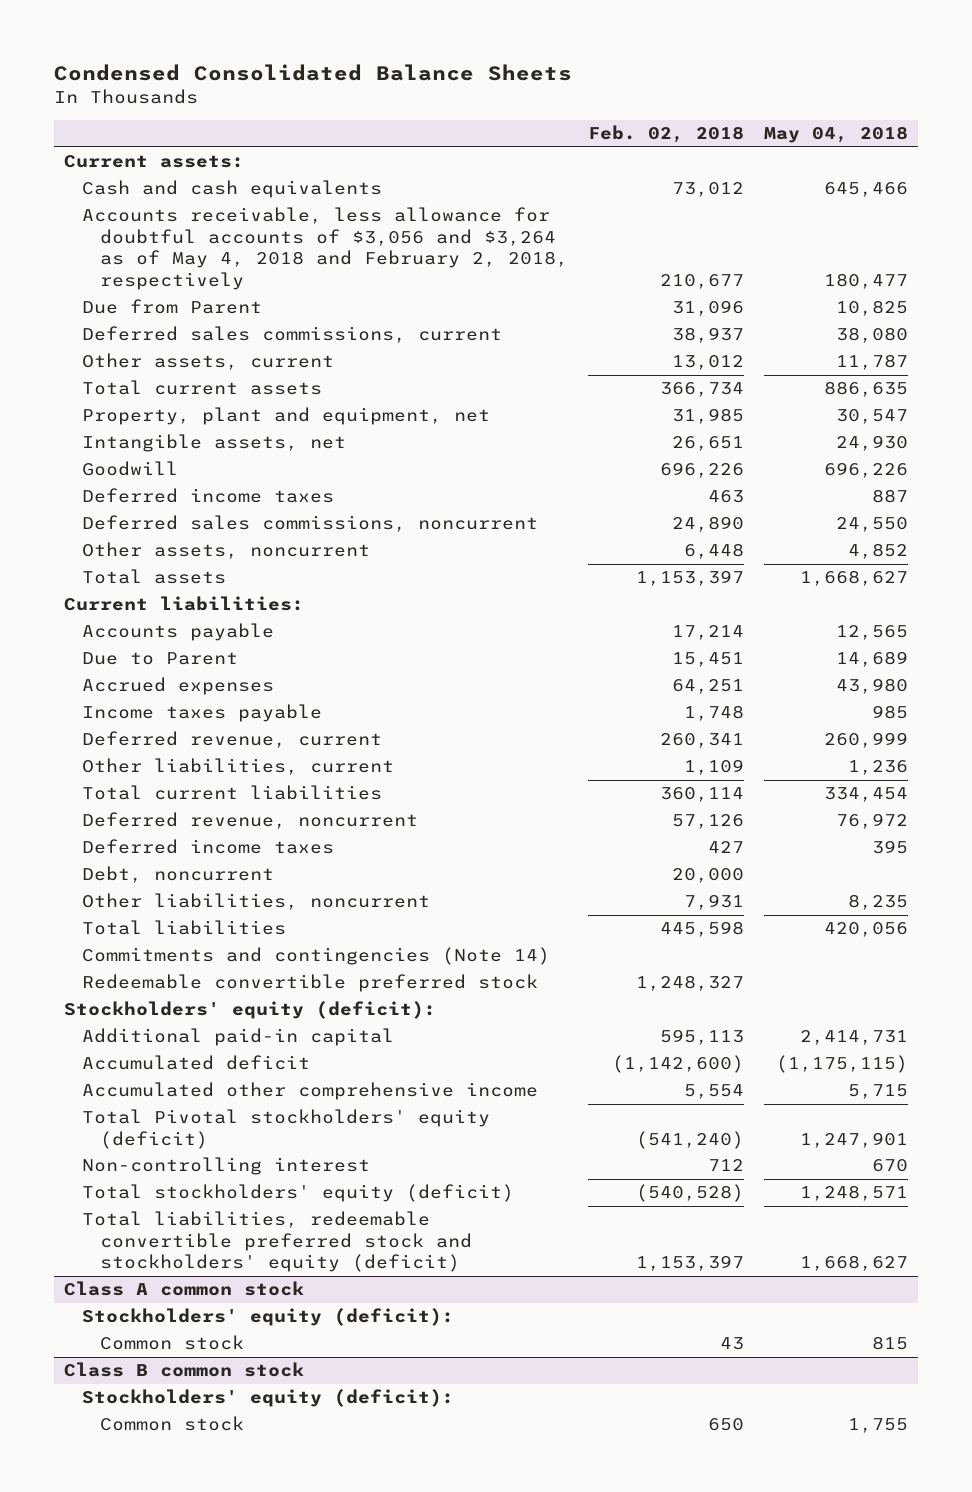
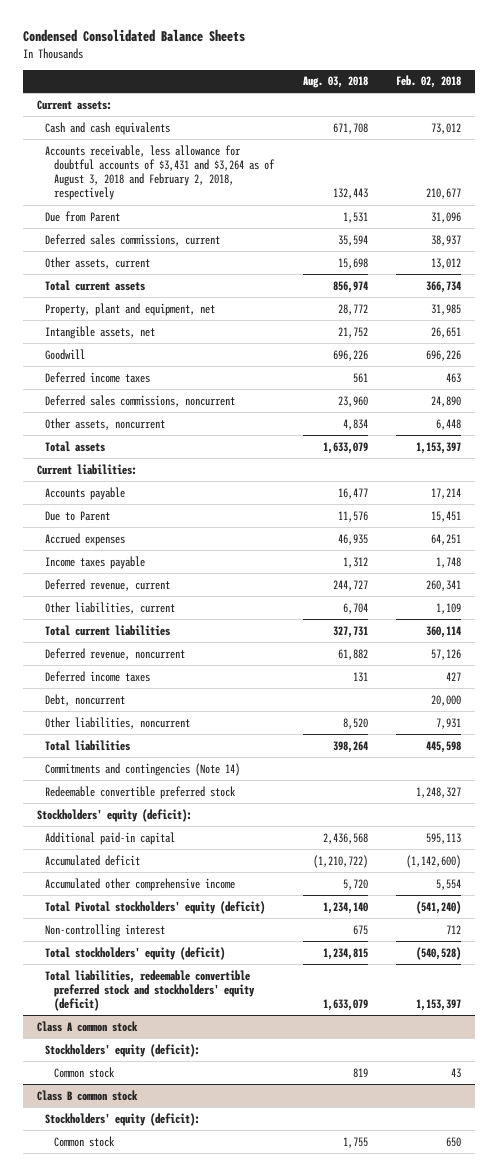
[763,126,908,144] May 04, 2018 -> none
none -> [302,76,368,89] Aug. 03, 2018
[81,207,568,291] Accounts receivable, less allowance for doubtful accounts of $3,056 and $3,264 as of May 4, 2018 and February 2, 2018, respectively -> [45,144,276,201] Accounts receivable, less allowance for doubtful accounts of $3,431 and $3,264 as of August 3, 2018 and February 2, 2018, respectively

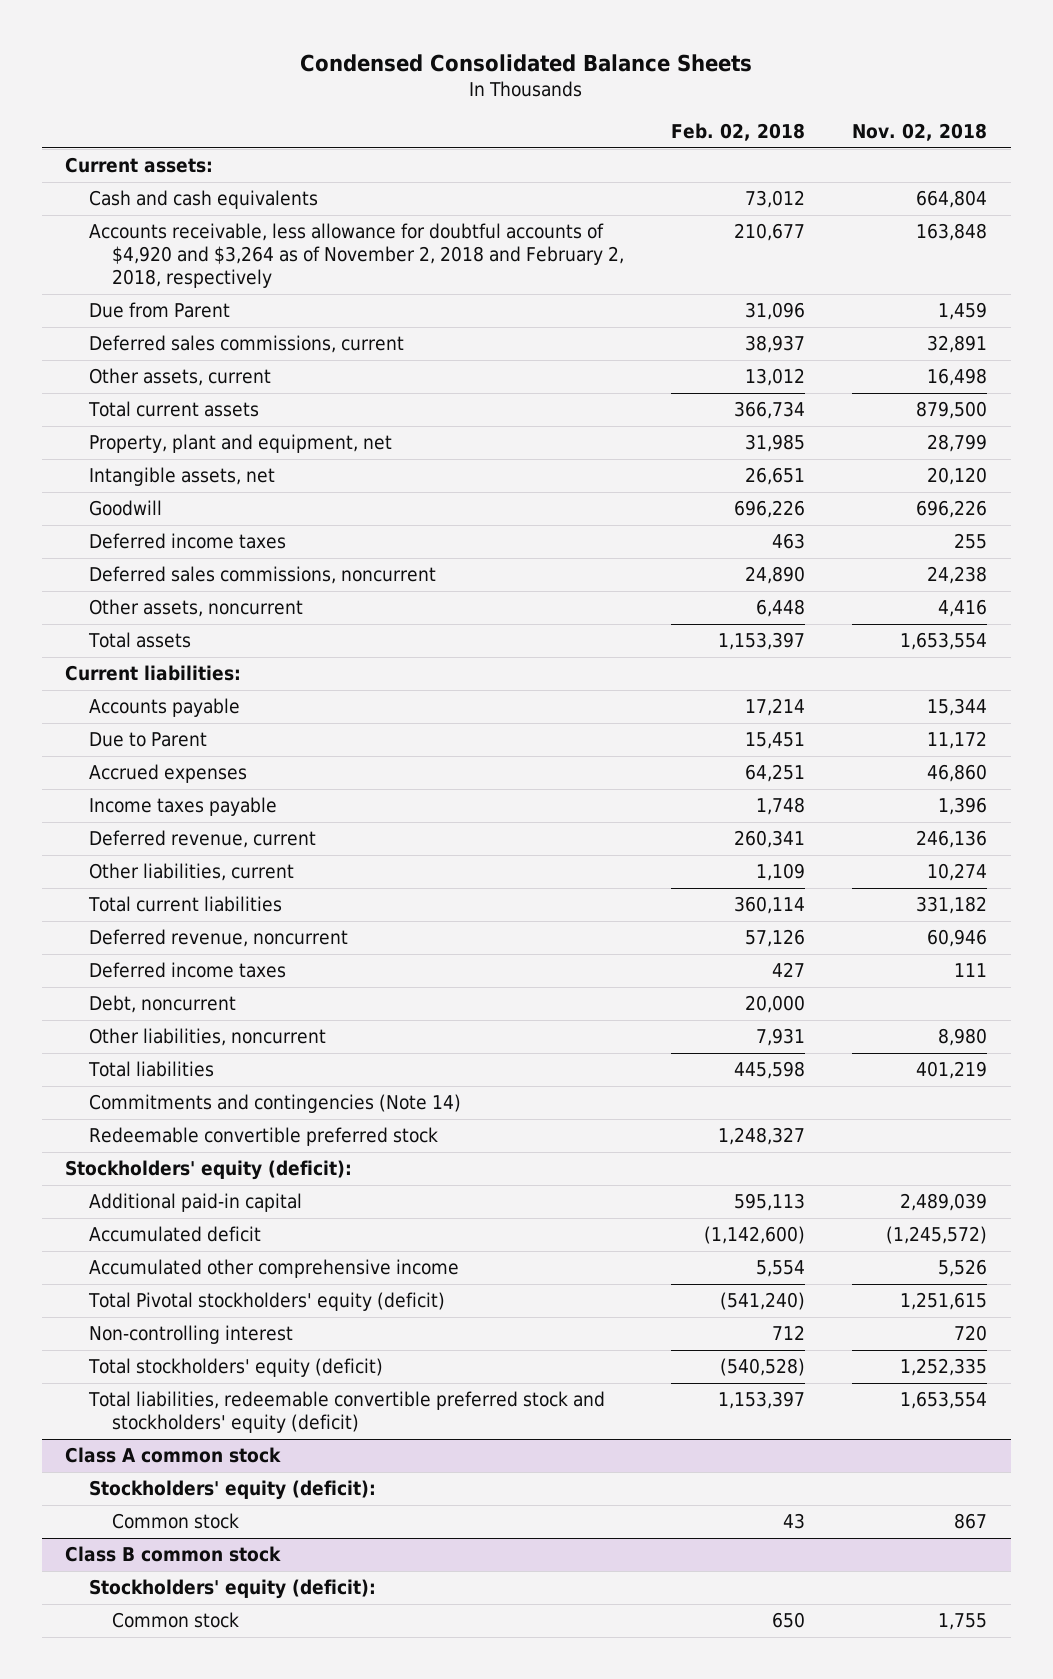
[302,76,368,89] Aug. 03, 2018 -> none
none -> [852,123,988,142] Nov. 02, 2018
[45,144,276,201] Accounts receivable, less allowance for doubtful accounts of $3,431 and $3,264 as of August 3, 2018 and February 2, 2018, respectively -> [88,223,625,289] Accounts receivable, less allowance for doubtful accounts of $4,920 and $3,264 as of November 2, 2018 and February 2, 2018, respectively

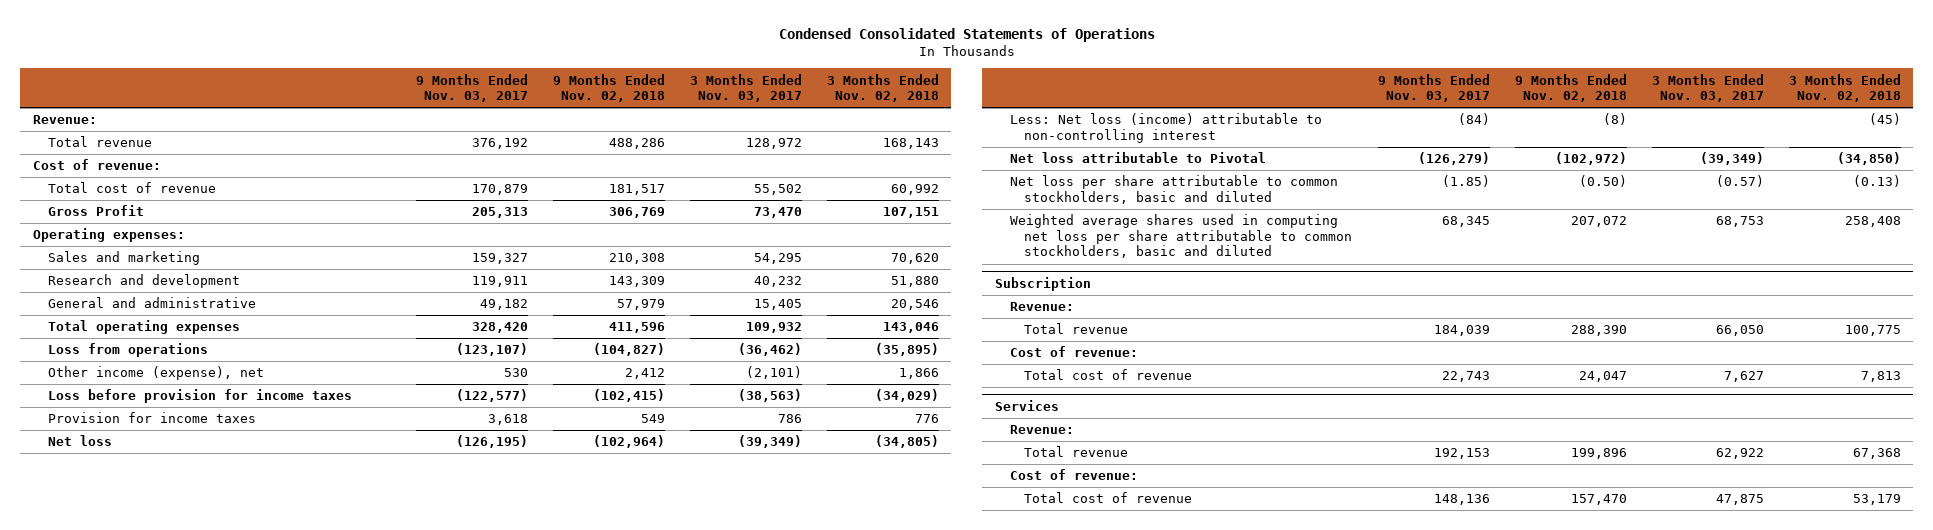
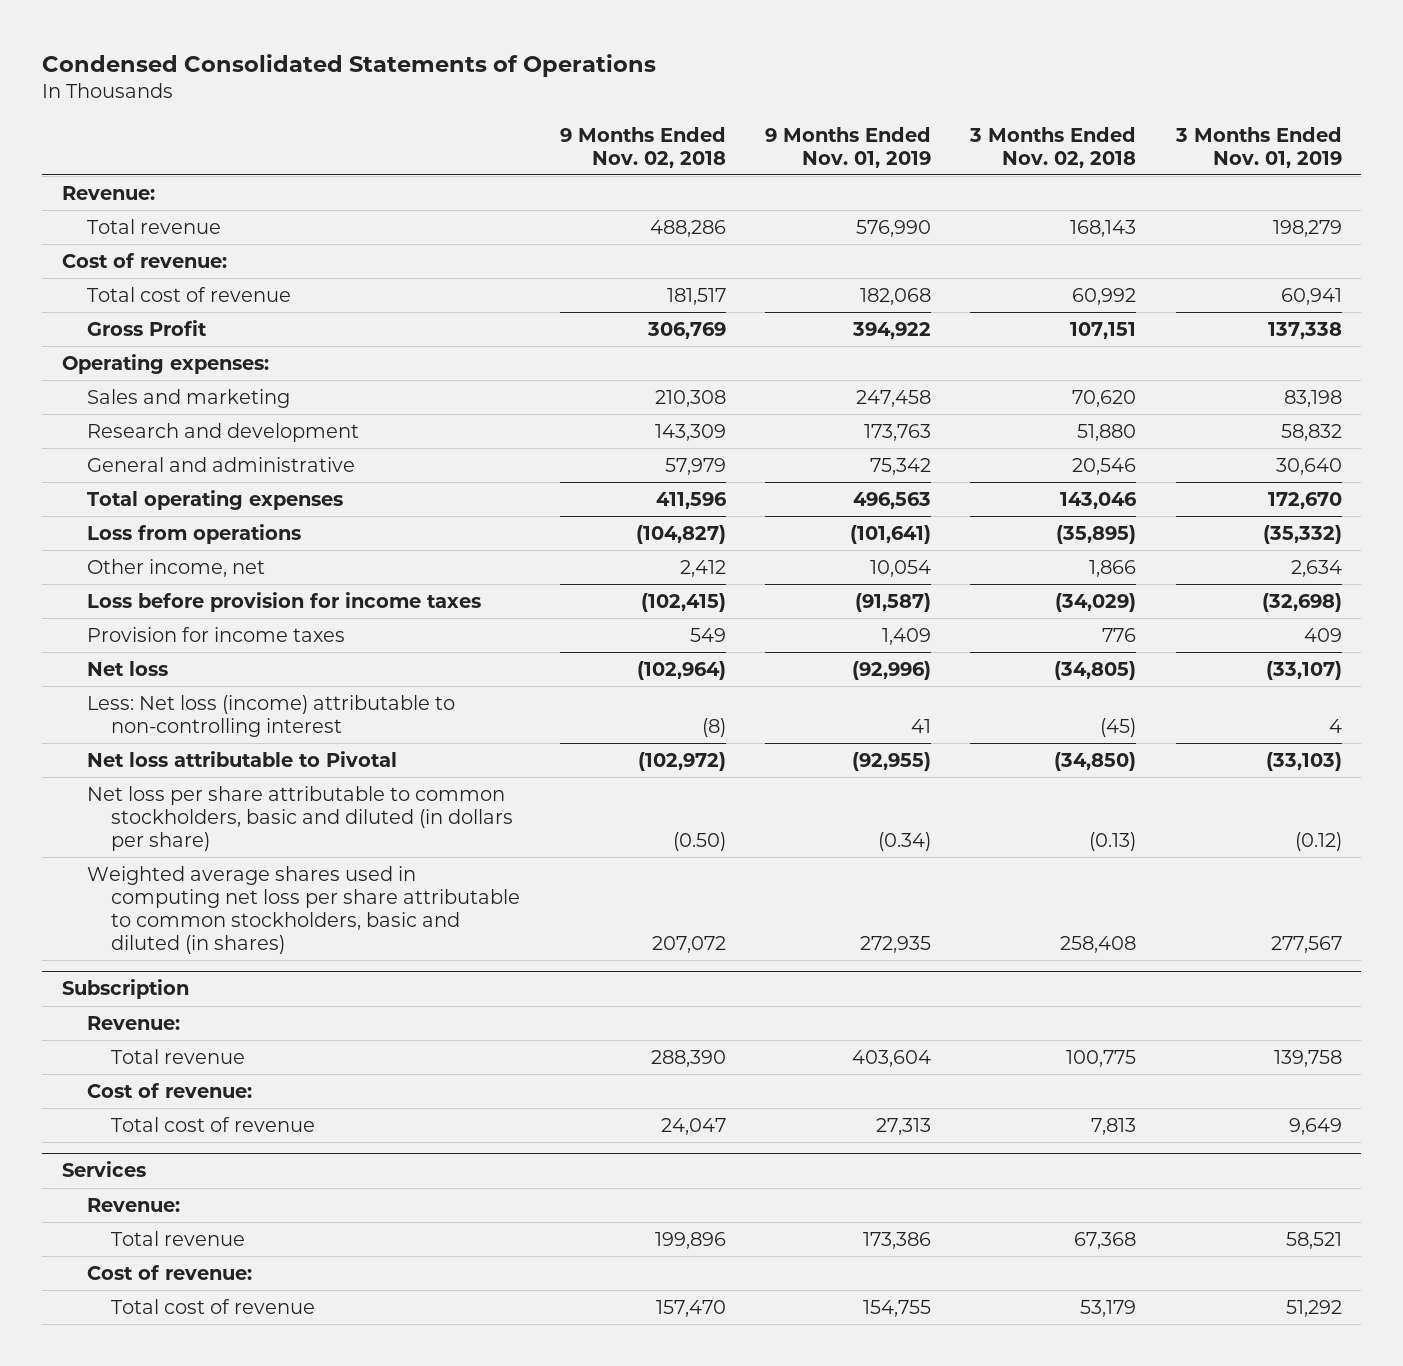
[415,73,528,103] 9 Months Ended Nov. 03, 2017 -> none
[689,73,802,103] 3 Months Ended Nov. 03, 2017 -> none
none -> [765,126,932,168] 9 Months Ended Nov. 01, 2019
none -> [1174,126,1342,168] 3 Months Ended Nov. 01, 2019
[47,366,264,381] Other income (expense), net -> [86,558,265,577] Other income, net
[1009,175,1338,204] Net loss per share attributable to common stockholders, basic and diluted -> [86,785,514,851] Net loss per share attributable to common stockholders, basic and diluted (in dollars per share)
[1009,214,1353,259] Weighted average shares used in computing net loss per share attributable to common stockholders, basic and diluted -> [86,865,521,954] Weighted average shares used in computing net loss per share attributable to common stockholders, basic and diluted (in shares)

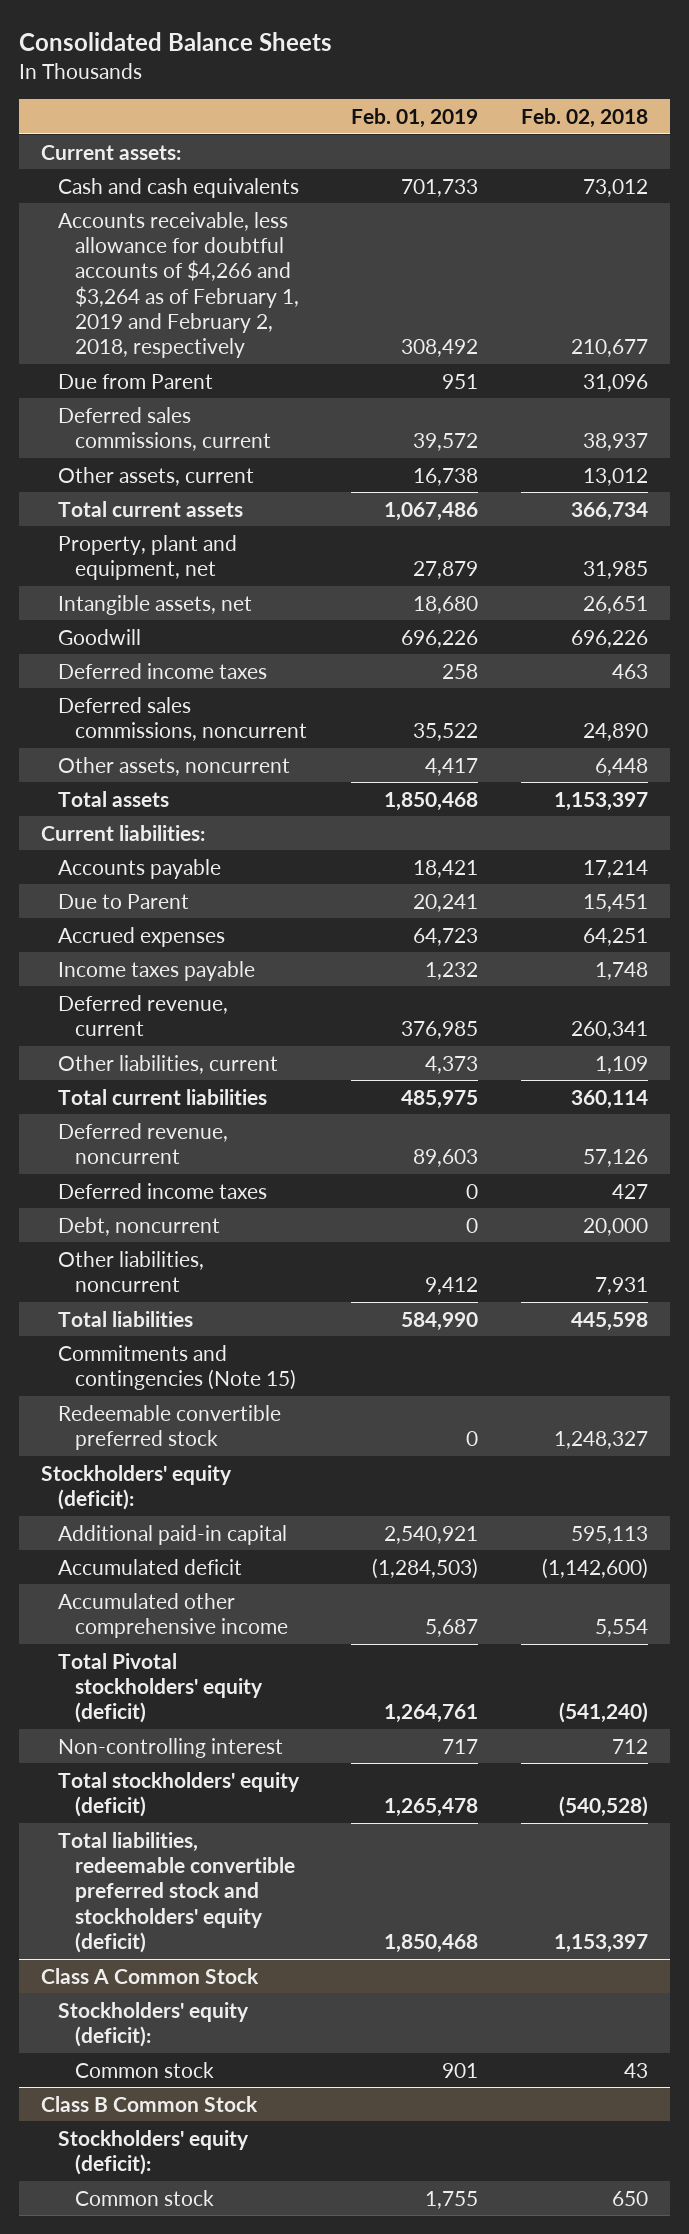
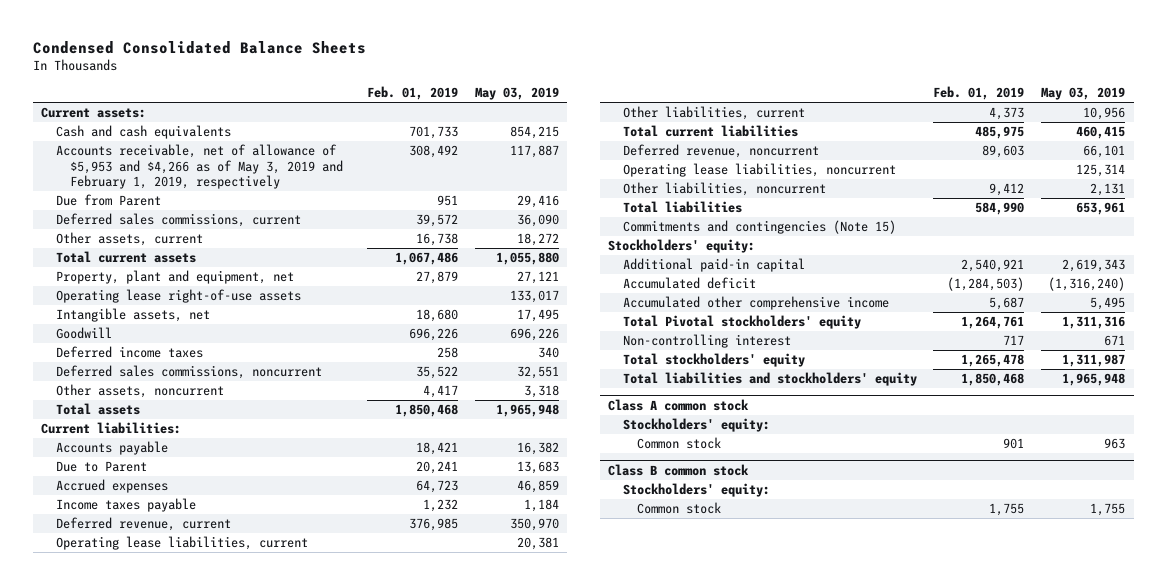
[19,32,333,52] Consolidated Balance Sheets -> [32,40,366,54] Condensed Consolidated Balance Sheets
[521,107,649,128] Feb. 02, 2018 -> none
none -> [474,87,559,101] May 03, 2019
[58,211,300,359] Accounts receivable, less allowance for doubtful accounts of $4,266 and $3,264 as of February 1, 2019 and February 2, 2018, respectively -> [55,143,344,190] Accounts receivable, net of allowance of $5,953 and $4,266 as of May 3, 2019 and February 1, 2019, respectively
none -> [55,288,301,303] Operating lease right-of-use assets
none -> [55,535,308,550] Operating lease liabilities, current
[58,1182,268,1199] Deferred income taxes -> none
[58,1216,221,1236] Debt, noncurrent -> none
none -> [622,162,896,177] Operating lease liabilities, noncurrent
[58,1404,282,1451] Redeemable convertible preferred stock -> none
[40,1464,232,1511] Stockholders' equity (deficit): -> [607,238,755,253] Stockholders' equity:
[58,1652,264,1724] Total Pivotal stockholders' equity (deficit) -> [622,314,861,329] Total Pivotal stockholders' equity
[58,1771,301,1818] Total stockholders' equity (deficit) -> [622,352,805,367] Total stockholders' equity
[58,1831,296,1954] Total liabilities, redeemable convertible preferred stock and stockholders' equity (deficit) -> [622,371,917,386] Total liabilities and stockholders' equity
[40,1967,259,1984] Class A Common Stock -> [607,398,749,411] Class A common stock
[58,2001,250,2048] Stockholders' equity (deficit): -> [622,417,770,432] Stockholders' equity:
[40,2095,258,2112] Class B Common Stock -> [607,463,749,476] Class B common stock
[58,2129,250,2176] Stockholders' equity (deficit): -> [622,482,770,497] Stockholders' equity:

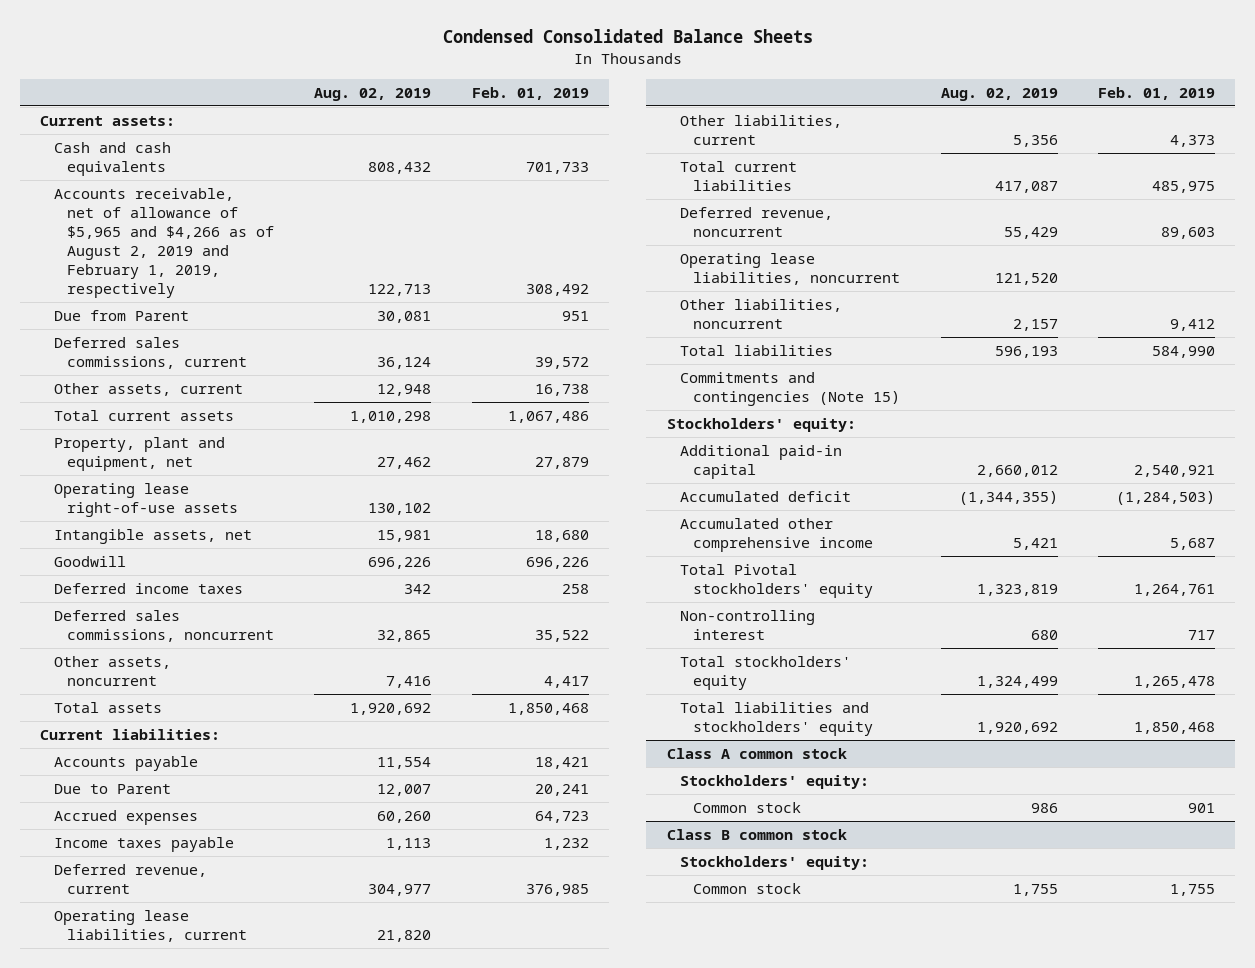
[474,87,559,101] May 03, 2019 -> none
none -> [314,87,432,101] Aug. 02, 2019
[55,143,344,190] Accounts receivable, net of allowance of $5,953 and $4,266 as of May 3, 2019 and February 1, 2019, respectively -> [53,188,274,299] Accounts receivable, net of allowance of $5,965 and $4,266 as of August 2, 2019 and February 1, 2019, respectively

